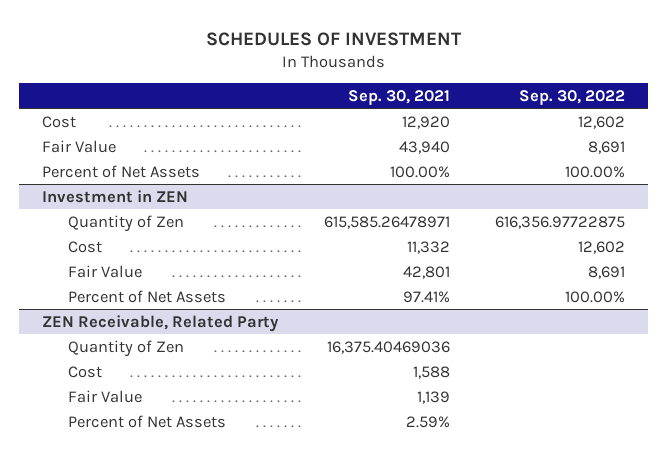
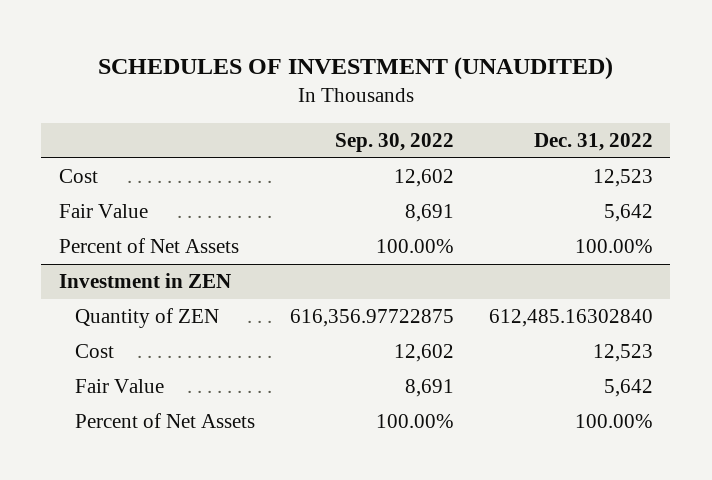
[205,31,461,46] SCHEDULES OF INVESTMENT -> [97,56,613,80] SCHEDULES OF INVESTMENT (UNAUDITED)
[347,89,450,105] Sep. 30, 2021 -> none
none -> [533,133,653,152] Dec. 31, 2022
[68,214,185,232] Quantity of Zen -> [74,308,219,329] Quantity of ZEN
[42,314,280,332] ZEN Receivable, Related Party -> none
[68,339,185,357] Quantity of Zen -> none
[68,365,103,378] Cost -> none
[68,389,143,403] Fair Value -> none
[68,414,227,428] Percent of Net Assets -> none

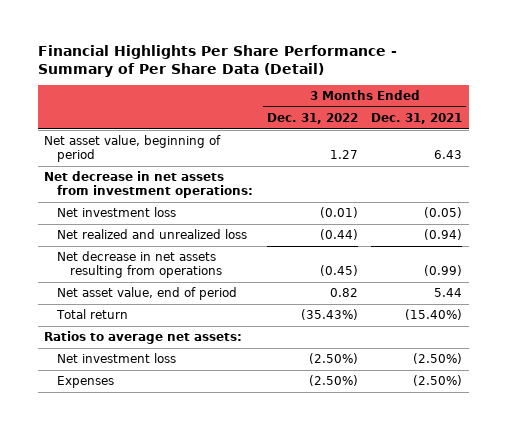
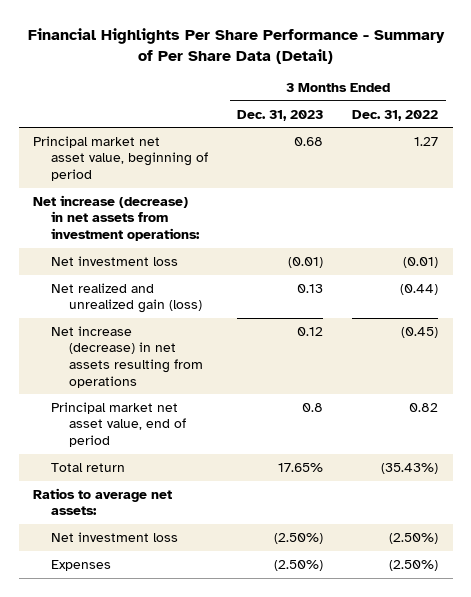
[371,113,463,125] Dec. 31, 2021 -> none
none -> [237,109,324,121] Dec. 31, 2023
[44,135,222,163] Net asset value, beginning of period -> [33,135,208,182] Principal market net asset value, beginning of period
[44,171,254,199] Net decrease in net assets from investment operations: -> [33,194,200,242] Net increase (decrease) in net assets from investment operations:
[57,229,248,240] Net realized and unrealized loss -> [50,282,202,314] Net realized and unrealized gain (loss)
[57,251,222,279] Net decrease in net assets resulting from operations -> [50,325,203,388] Net increase (decrease) in net assets resulting from operations
[57,287,238,301] Net asset value, end of period -> [50,401,186,448] Principal market net asset value, end of period

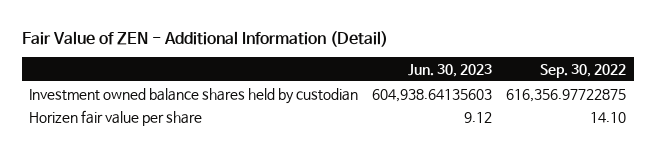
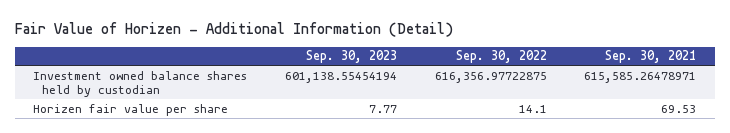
[22,30,389,47] Fair Value of ZEN - Additional Information (Detail) -> [14,22,453,38] Fair Value of Horizen - Additional Information (Detail)
[408,64,493,78] Jun. 30, 2023 -> none
none -> [305,50,397,64] Sep. 30, 2023
none -> [605,50,697,64] Sep. 30, 2021
[590,111,627,123] 14.10 -> [518,104,547,113] 14.1

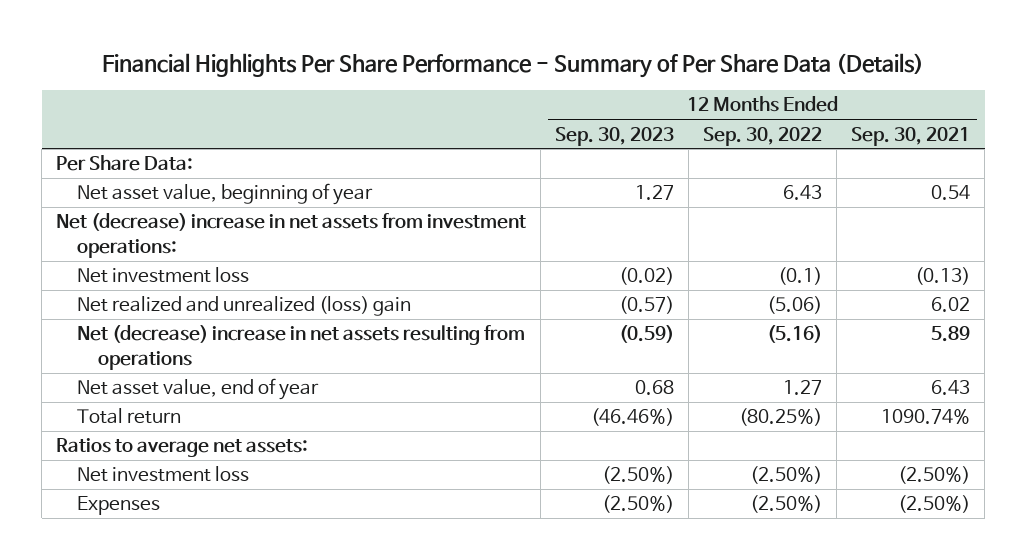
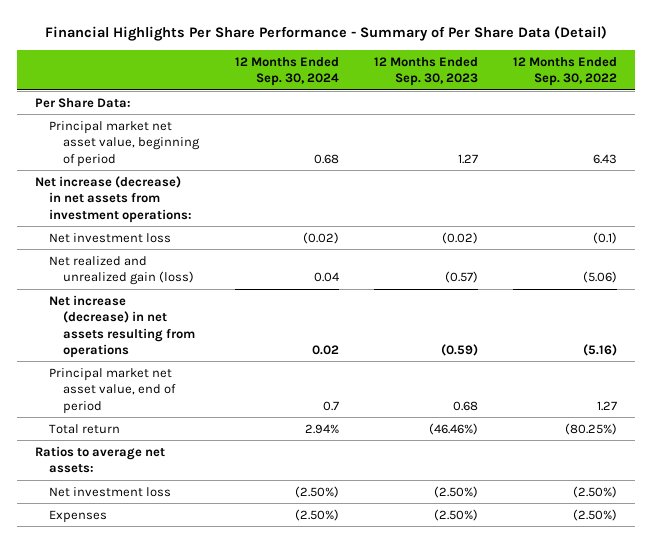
[102,52,925,78] Financial Highlights Per Share Performance - Summary of Per Share Data (Details) -> [45,26,608,42] Financial Highlights Per Share Performance - Summary of Per Share Data (Detail)
[851,126,971,146] Sep. 30, 2021 -> none
none -> [234,56,339,87] 12 Months Ended Sep. 30, 2024
[77,183,374,206] Net asset value, beginning of year -> [49,120,201,167] Principal market net asset value, beginning of period
[56,213,527,258] Net (decrease) increase in net assets from investment operations: -> [35,175,193,223] Net increase (decrease) in net assets from investment operations:
[77,296,412,317] Net realized and unrealized (loss) gain -> [49,255,195,286] Net realized and unrealized gain (loss)
[77,325,526,370] Net (decrease) increase in net assets resulting from operations -> [49,294,196,358] Net increase (decrease) in net assets resulting from operations
[77,378,320,401] Net asset value, end of year -> [49,367,177,414] Principal market net asset value, end of period

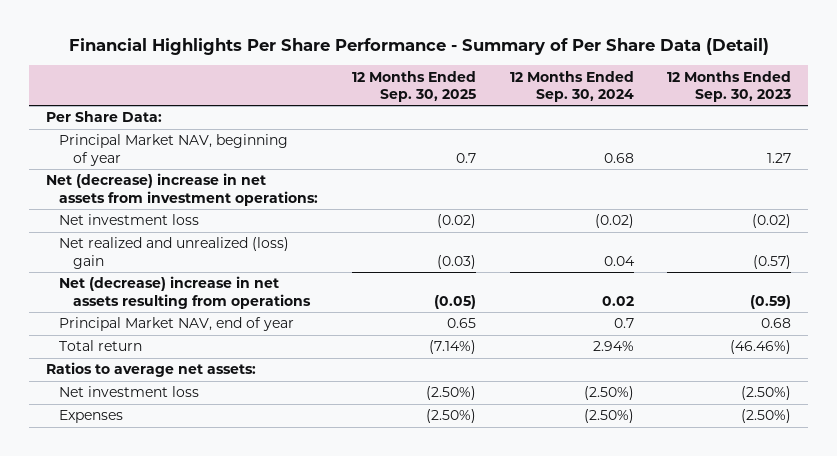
[513,56,618,87] 12 Months Ended Sep. 30, 2022 -> none
none -> [351,70,476,102] 12 Months Ended Sep. 30, 2025
[49,120,201,167] Principal market net asset value, beginning of period -> [59,134,289,166] Principal Market NAV, beginning of year
[35,175,193,223] Net increase (decrease) in net assets from investment operations: -> [45,173,319,206] Net (decrease) increase in net assets from investment operations:
[49,255,195,286] Net realized and unrealized gain (loss) -> [59,237,290,269] Net realized and unrealized (loss) gain
[49,294,196,358] Net increase (decrease) in net assets resulting from operations -> [59,276,311,309] Net (decrease) increase in net assets resulting from operations
[49,367,177,414] Principal market net asset value, end of period -> [59,317,295,332] Principal Market NAV, end of year

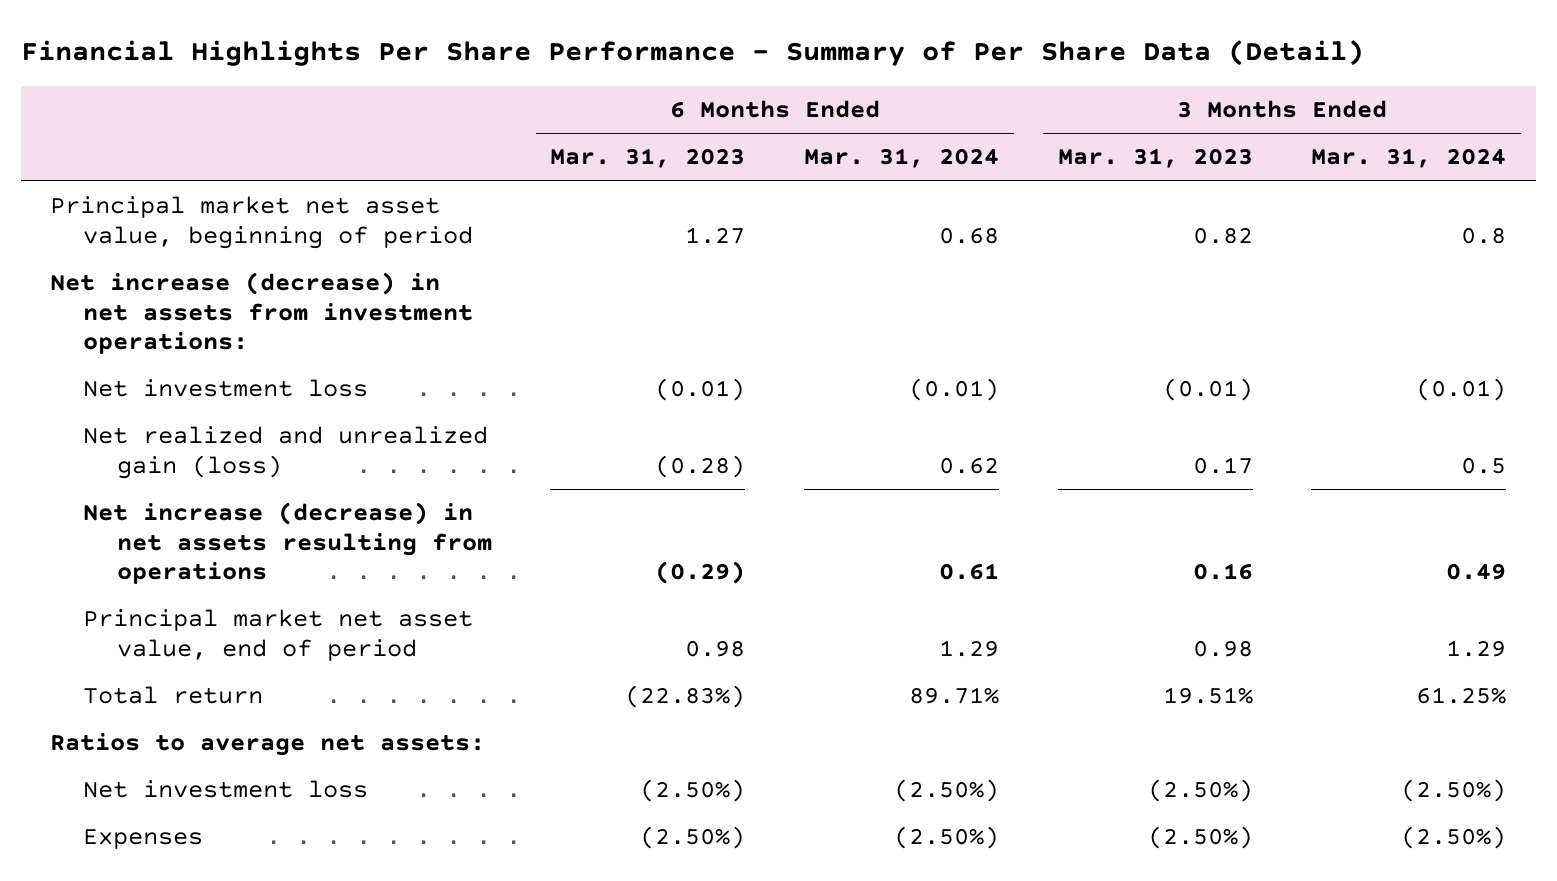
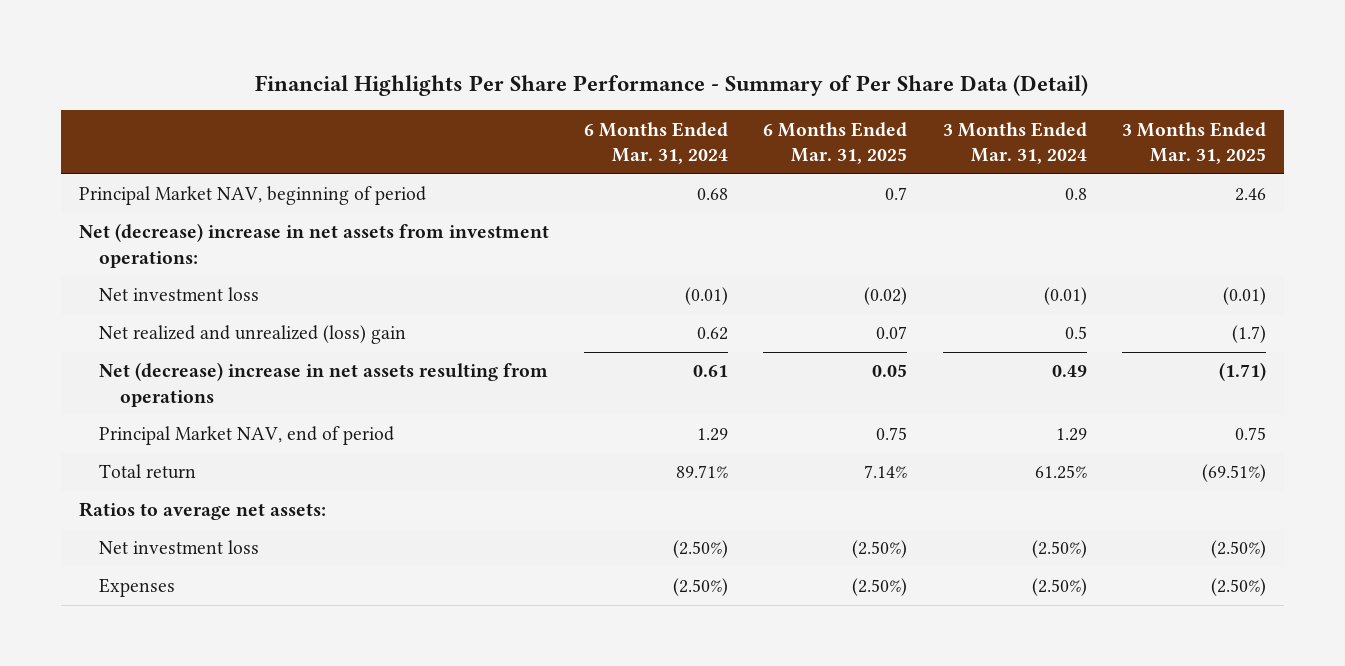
[550,148,746,169] Mar. 31, 2023 -> none
[1057,148,1253,169] Mar. 31, 2023 -> none
none -> [763,121,908,164] 6 Months Ended Mar. 31, 2025
none -> [1122,121,1267,164] 3 Months Ended Mar. 31, 2025
[50,196,474,249] Principal market net asset value, beginning of period -> [78,186,426,206] Principal Market NAV, beginning of period
[50,272,474,354] Net increase (decrease) in net assets from investment operations: -> [78,223,549,268] Net (decrease) increase in net assets from investment operations:
[83,426,489,479] Net realized and unrealized gain (loss) -> [99,325,407,345] Net realized and unrealized (loss) gain
[83,502,492,584] Net increase (decrease) in net assets resulting from operations -> [99,362,549,407] Net (decrease) increase in net assets resulting from operations
[83,609,474,661] Principal market net asset value, end of period -> [99,426,395,446] Principal Market NAV, end of period

